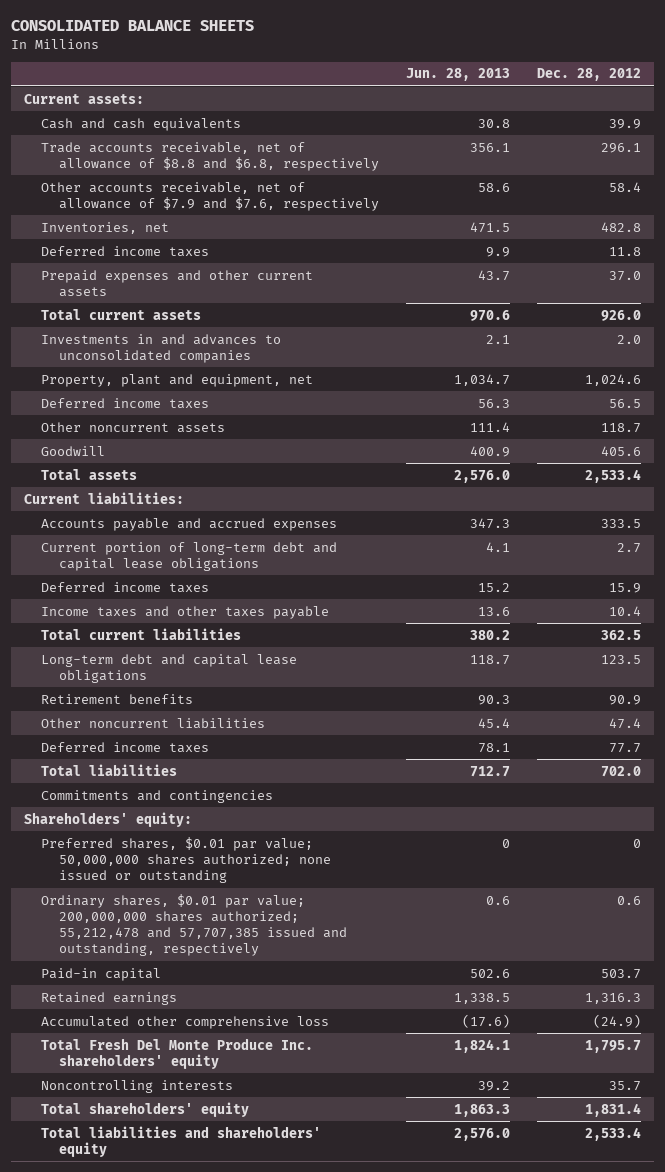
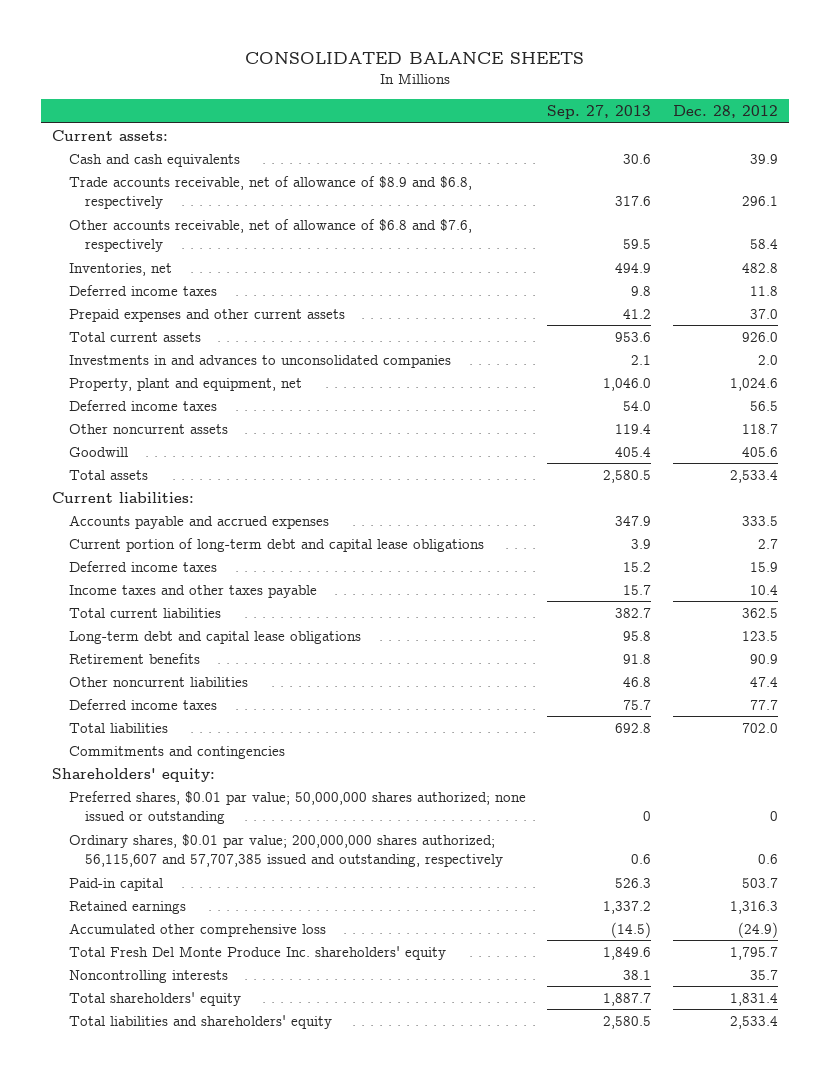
[405,68,510,82] Jun. 28, 2013 -> none
none -> [547,104,652,119] Sep. 27, 2013
[41,141,379,171] Trade accounts receivable, net of allowance of $8.8 and $6.8, respectively -> [68,175,472,209] Trade accounts receivable, net of allowance of $8.9 and $6.8, respectively
[41,181,379,211] Other accounts receivable, net of allowance of $7.9 and $7.6, respectively -> [68,218,472,252] Other accounts receivable, net of allowance of $6.8 and $7.6, respectively
[41,893,347,957] Ordinary shares, $0.01 par value; 200,000,000 shares authorized; 55,212,478 and 57,707,385 issued and outstanding, respectively -> [68,833,504,867] Ordinary shares, $0.01 par value; 200,000,000 shares authorized; 56,115,607 and 57,707,385 issued and outstanding, respectively

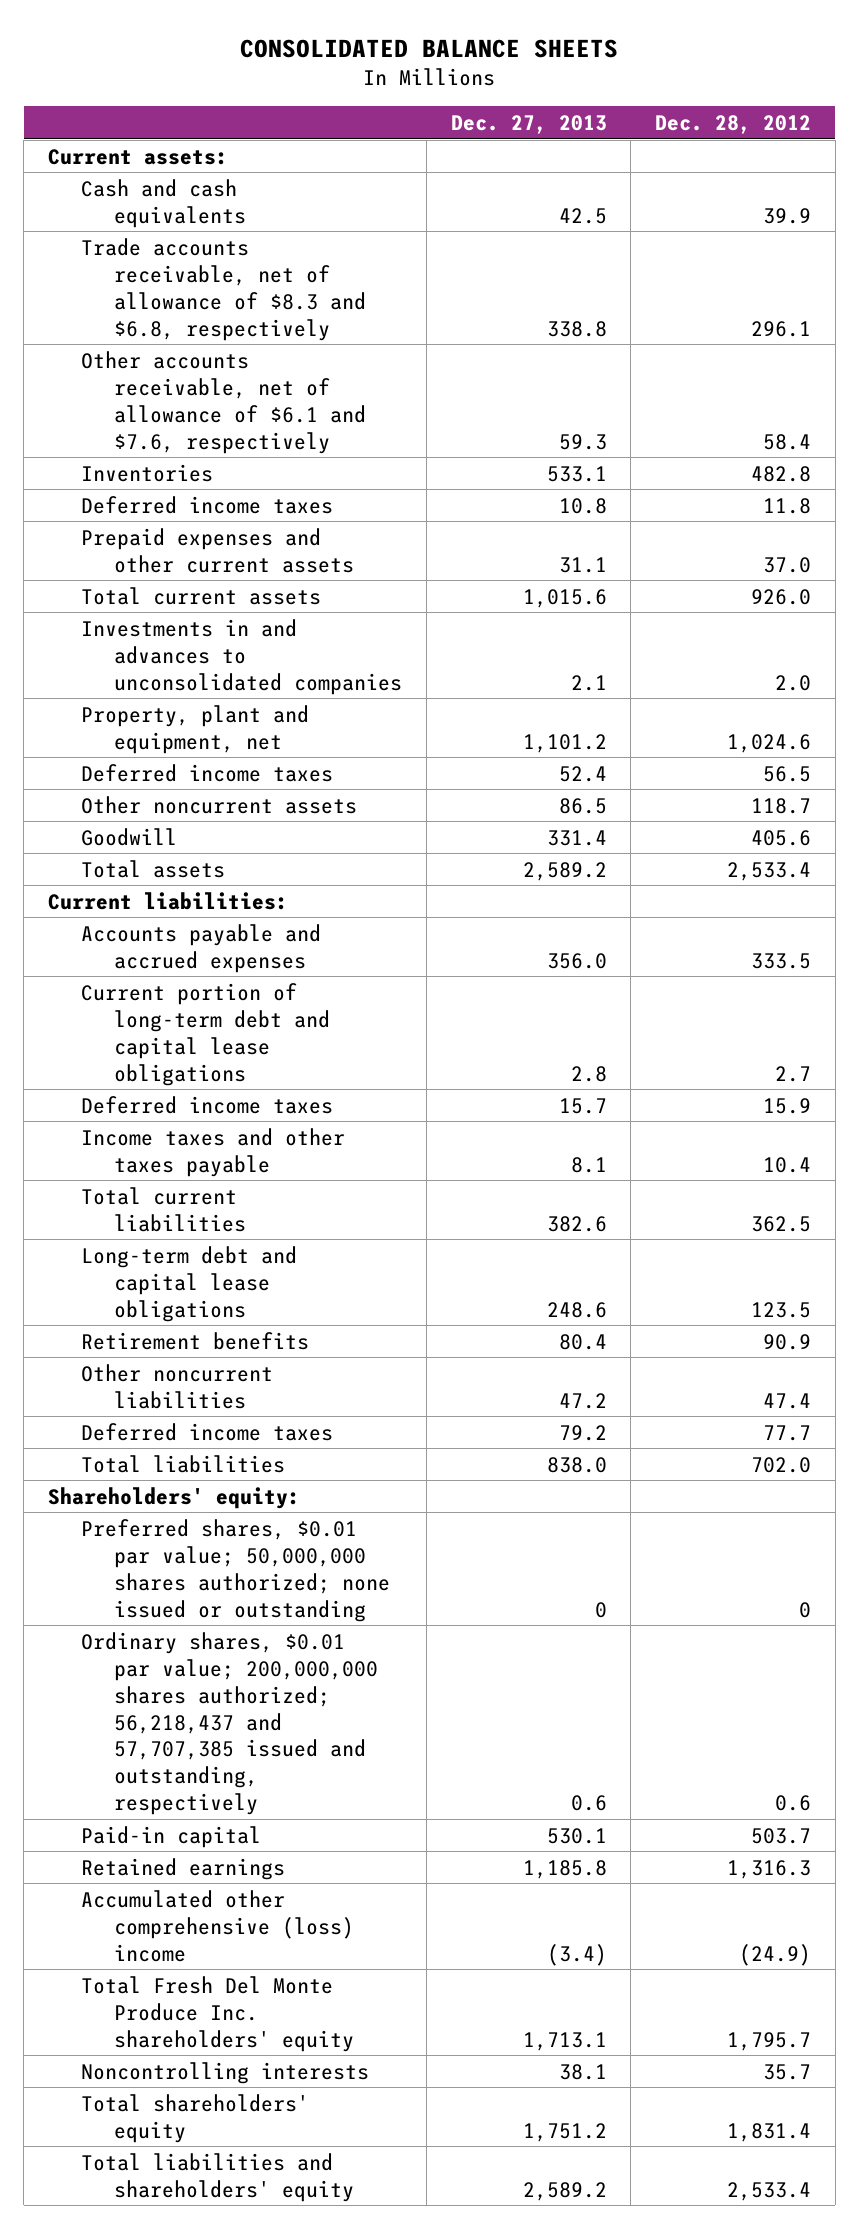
[547,104,652,119] Sep. 27, 2013 -> none
none -> [450,115,607,135] Dec. 27, 2013
[68,175,472,209] Trade accounts receivable, net of allowance of $8.9 and $6.8, respectively -> [80,237,367,341] Trade accounts receivable, net of allowance of $8.3 and $6.8, respectively
[68,218,472,252] Other accounts receivable, net of allowance of $6.8 and $7.6, respectively -> [80,350,367,454] Other accounts receivable, net of allowance of $6.1 and $7.6, respectively
[68,262,172,276] Inventories, net -> [80,463,213,482] Inventories
[68,745,285,759] Commitments and contingencies -> none
[68,833,504,867] Ordinary shares, $0.01 par value; 200,000,000 shares authorized; 56,115,607 and 57,707,385 issued and outstanding, respectively -> [80,1631,379,1816] Ordinary shares, $0.01 par value; 200,000,000 shares authorized; 56,218,437 and 57,707,385 issued and outstanding, respectively
[68,922,326,937] Accumulated other comprehensive loss -> [80,1889,355,1962] Accumulated other comprehensive (loss) income

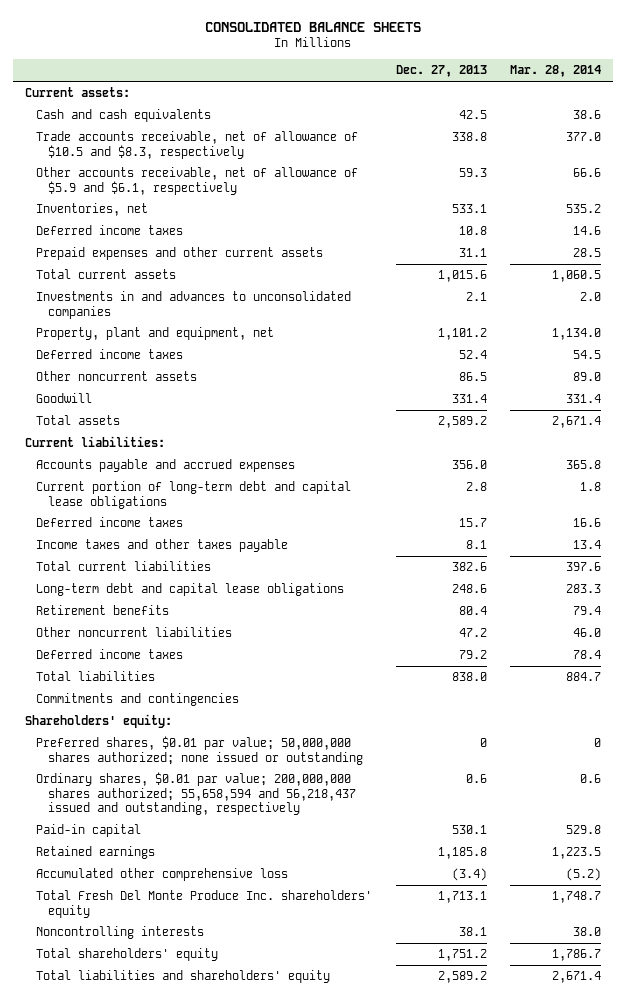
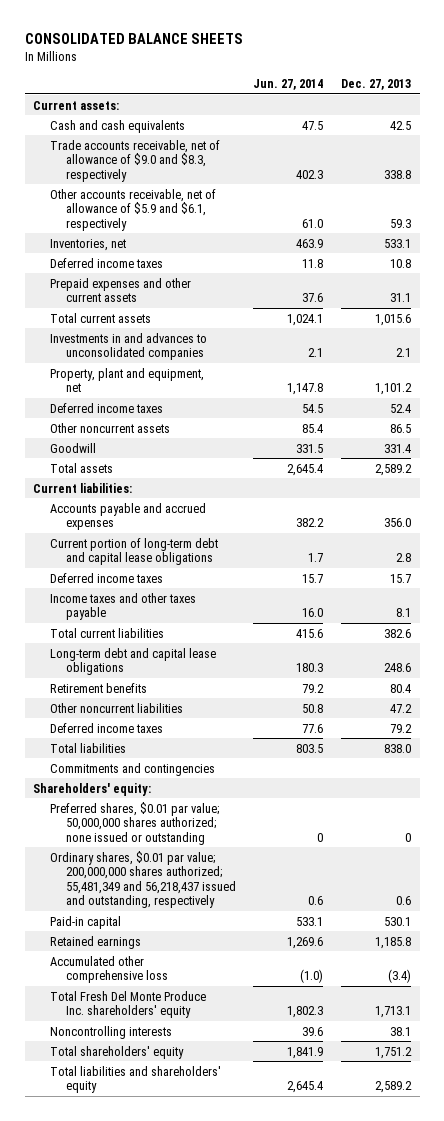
[509,65,601,78] Mar. 28, 2014 -> none
none -> [253,79,324,91] Jun. 27, 2014
[36,131,359,159] Trade accounts receivable, net of allowance of $10.5 and $8.3, respectively -> [49,139,220,182] Trade accounts receivable, net of allowance of $9.0 and $8.3, respectively
[36,772,356,816] Ordinary shares, $0.01 par value; 200,000,000 shares authorized; 55,658,594 and 56,218,437 issued and outstanding, respectively -> [49,850,236,909] Ordinary shares, $0.01 par value; 200,000,000 shares authorized; 55,481,349 and 56,218,437 issued and outstanding, respectively

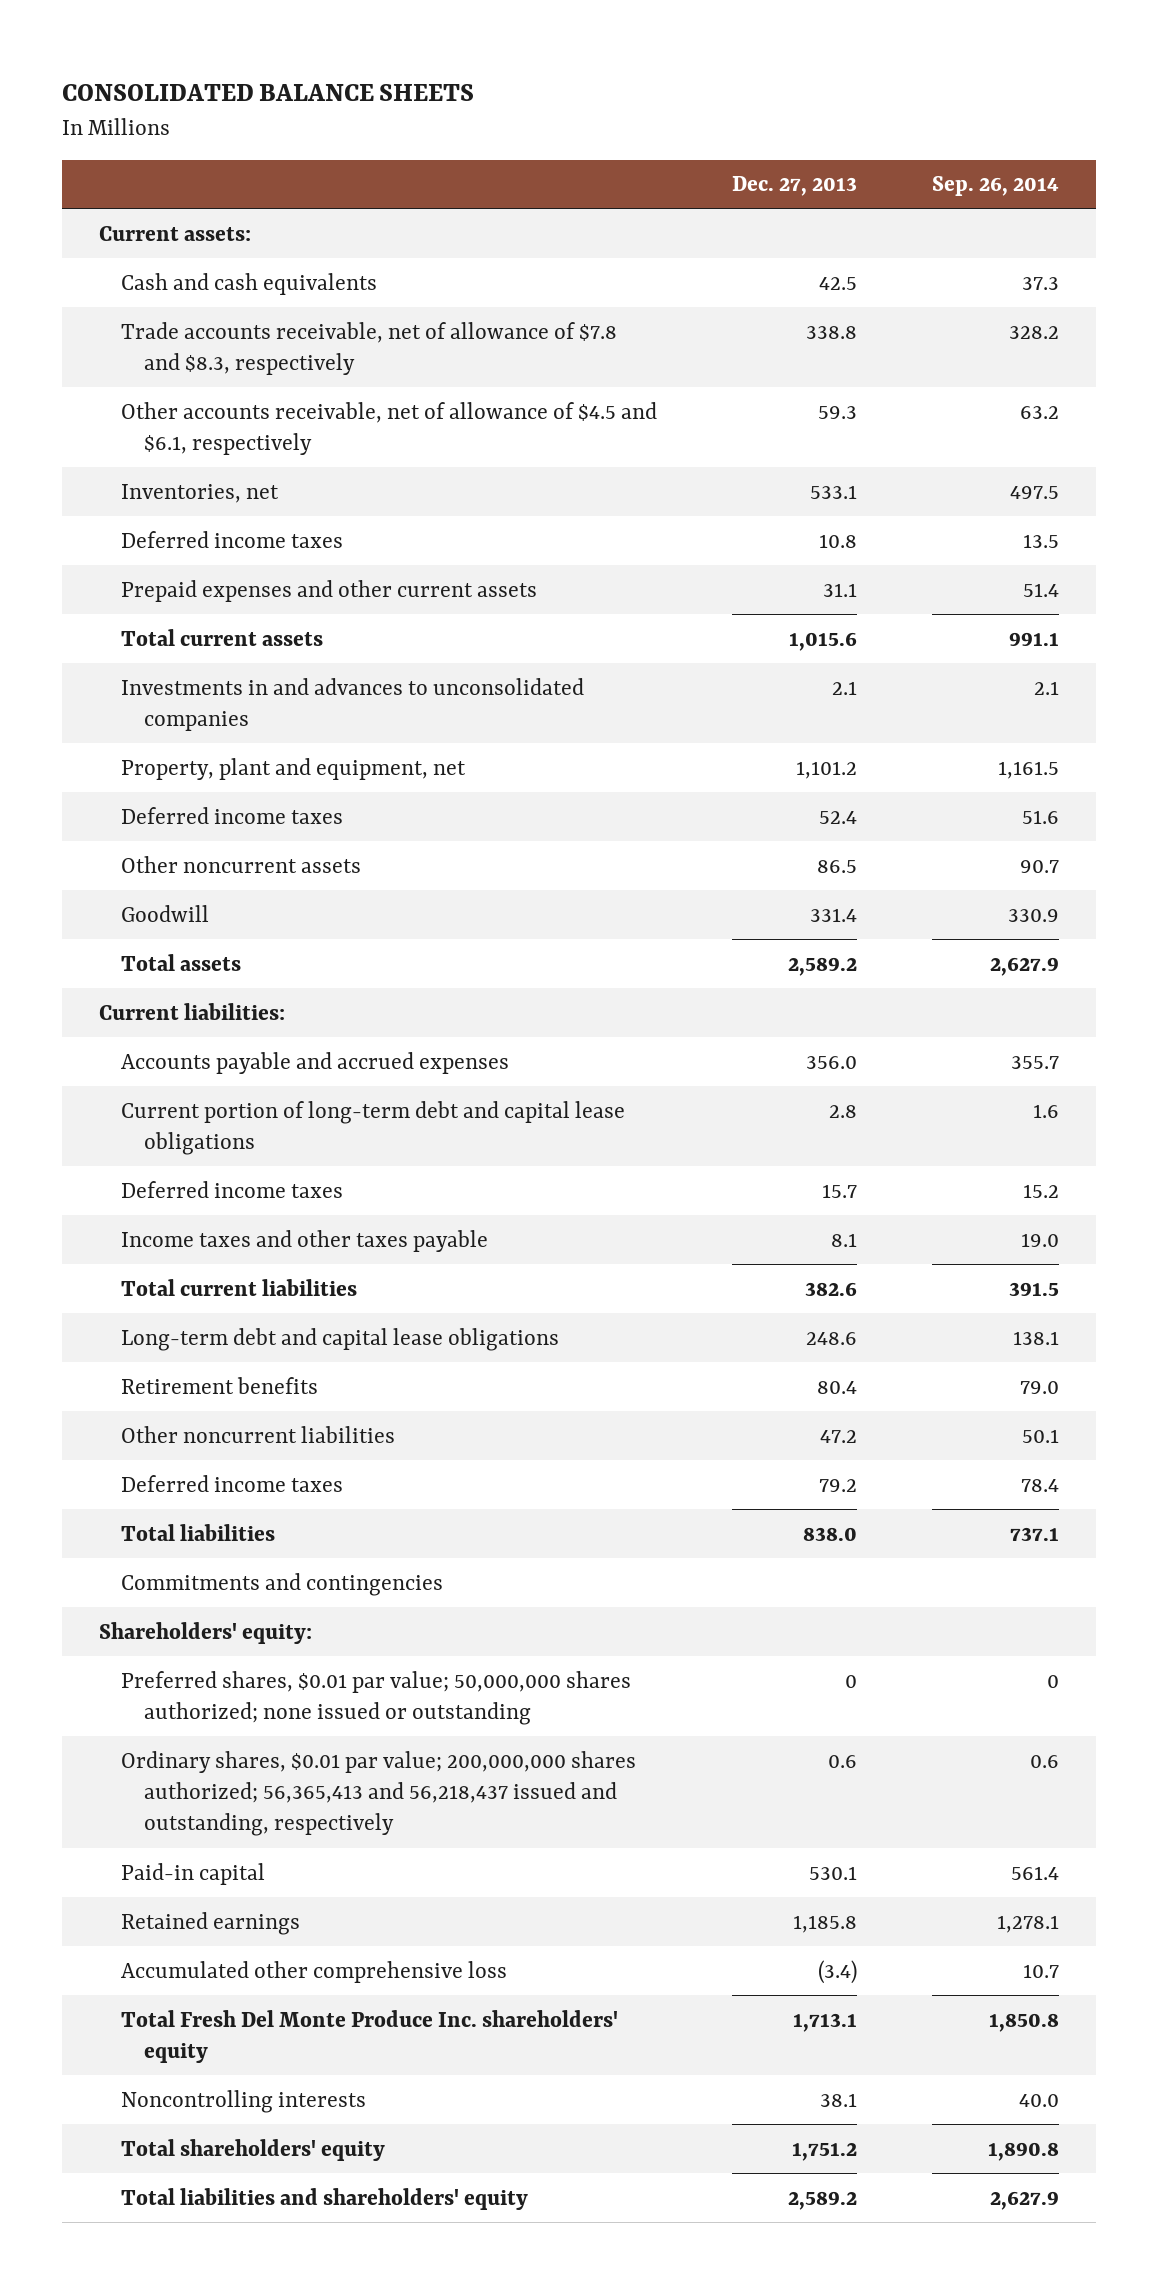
[253,79,324,91] Jun. 27, 2014 -> none
none -> [931,176,1059,197] Sep. 26, 2014
[49,139,220,182] Trade accounts receivable, net of allowance of $9.0 and $8.3, respectively -> [121,321,618,375] Trade accounts receivable, net of allowance of $7.8 and $8.3, respectively
[49,188,216,231] Other accounts receivable, net of allowance of $5.9 and $6.1, respectively -> [121,401,658,455] Other accounts receivable, net of allowance of $4.5 and $6.1, respectively
[49,850,236,909] Ordinary shares, $0.01 par value; 200,000,000 shares authorized; 55,481,349 and 56,218,437 issued and outstanding, respectively -> [121,1750,637,1837] Ordinary shares, $0.01 par value; 200,000,000 shares authorized; 56,365,413 and 56,218,437 issued and outstanding, respectively

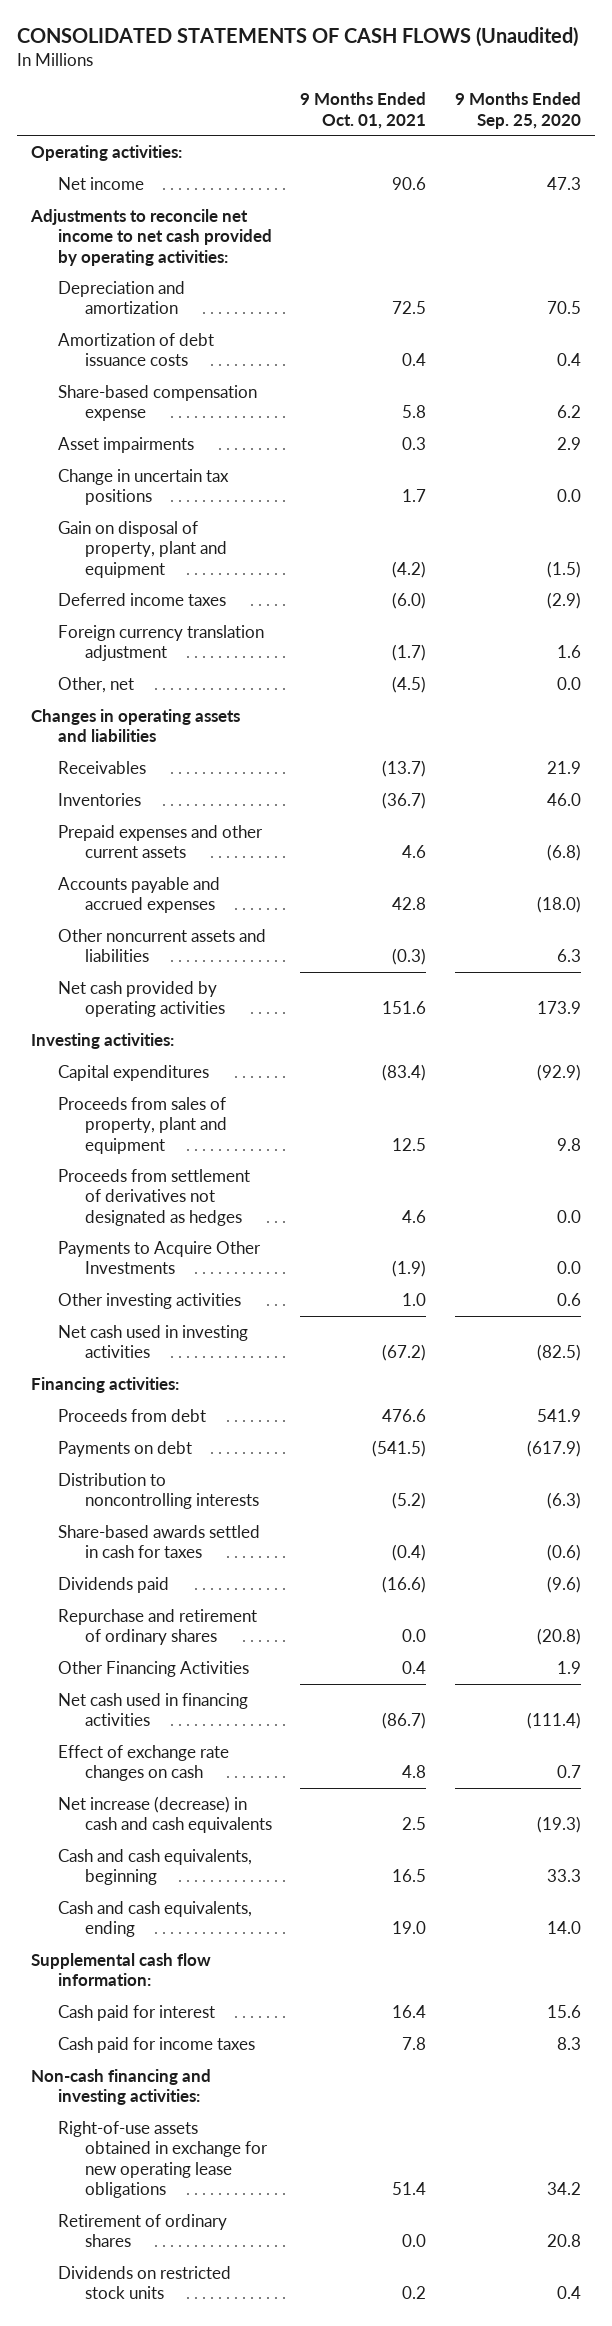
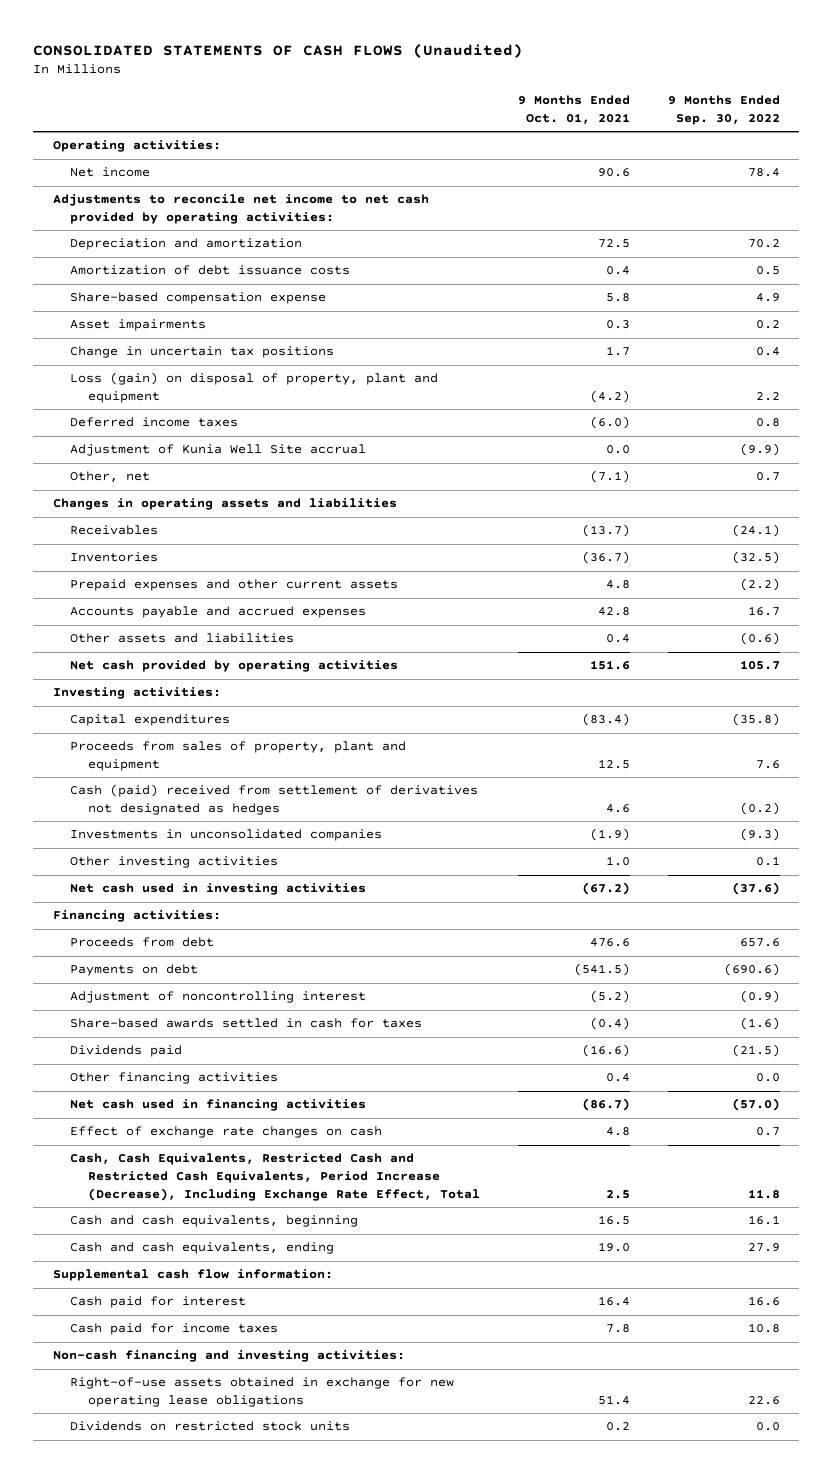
[454,92,581,129] 9 Months Ended Sep. 25, 2020 -> none
none -> [668,95,781,126] 9 Months Ended Sep. 30, 2022
[57,520,227,578] Gain on disposal of property, plant and equipment -> [70,372,439,404] Loss (gain) on disposal of property, plant and equipment
[57,624,264,662] Foreign currency translation adjustment -> none
none -> [70,444,367,457] Adjustment of Kunia Well Site accrual
[392,675,427,693] (4.5) -> [590,470,631,484] (7.1)
[402,845,427,859] 4.6 -> [606,580,631,590] 4.8
[57,928,266,963] Other noncurrent assets and liabilities -> [70,633,295,644] Other assets and liabilities
[392,948,427,966] (0.3) -> [606,634,631,644] 0.4
[57,1168,250,1226] Proceeds from settlement of derivatives not designated as hedges -> [70,784,479,816] Cash (paid) received from settlement of derivatives not designated as hedges
[57,1240,261,1275] Payments to Acquire Other Investments -> [70,829,383,842] Investments in unconsolidated companies
[57,1472,259,1510] Distribution to noncontrolling interests -> [70,991,367,1004] Adjustment of noncontrolling interest
[57,1608,257,1646] Repurchase and retirement of ordinary shares -> none
[57,1660,249,1677] Other Financing Activities -> [70,1072,279,1085] Other financing activities
[57,1795,272,1834] Net increase (decrease) in cash and cash equivalents -> [70,1153,480,1201] Cash, Cash Equivalents, Restricted Cash and Restricted Cash Equivalents, Period Increase (Decrease), Including Exchange Rate Effect, Total
[57,2213,227,2248] Retirement of ordinary shares -> none

